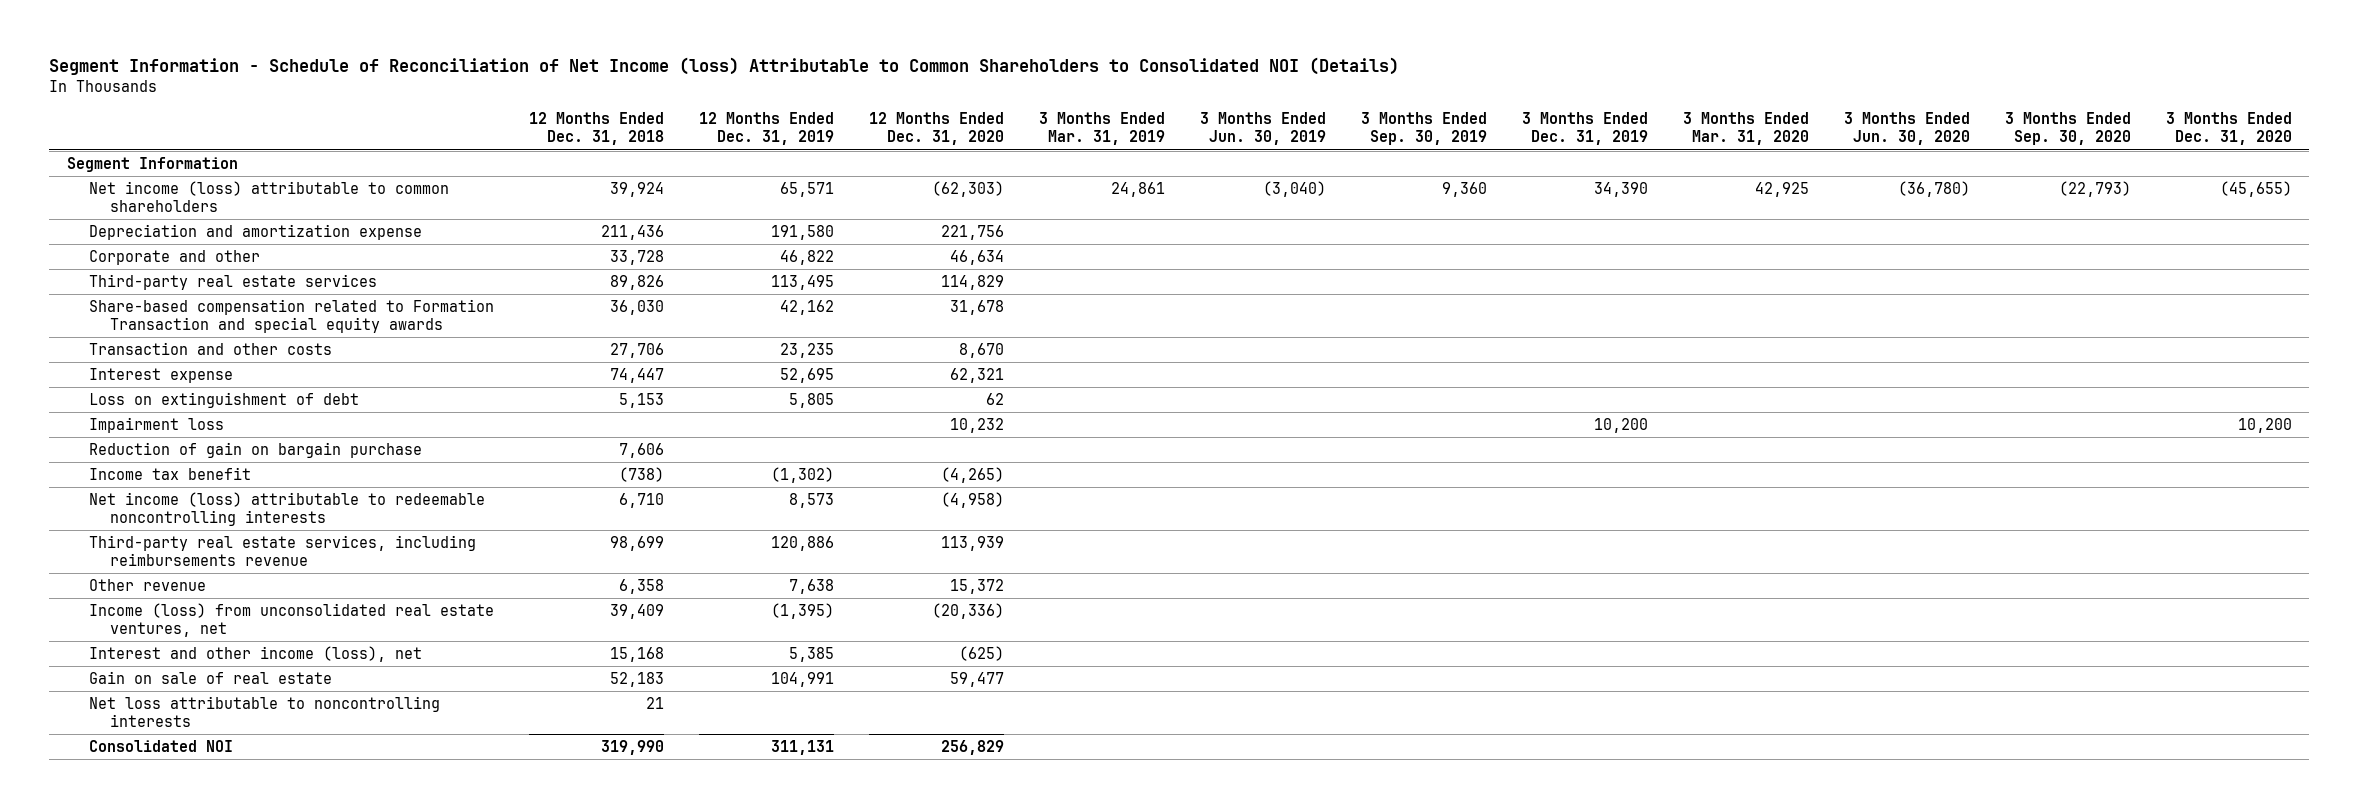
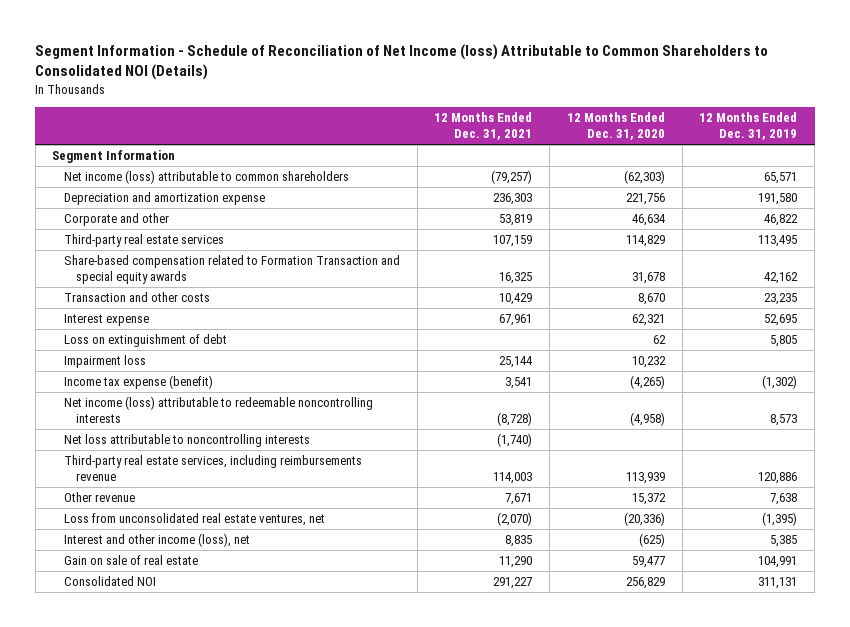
[528,111,664,146] 12 Months Ended Dec. 31, 2018 -> none
[1038,111,1165,146] 3 Months Ended Mar. 31, 2019 -> none
[1199,111,1326,146] 3 Months Ended Jun. 30, 2019 -> none
[1360,111,1487,146] 3 Months Ended Sep. 30, 2019 -> none
[1521,111,1648,146] 3 Months Ended Dec. 31, 2019 -> none
[1682,111,1809,146] 3 Months Ended Mar. 31, 2020 -> none
[1843,111,1970,146] 3 Months Ended Jun. 30, 2020 -> none
[2004,111,2131,146] 3 Months Ended Sep. 30, 2020 -> none
[2165,111,2292,146] 3 Months Ended Dec. 31, 2020 -> none
none -> [434,112,533,141] 12 Months Ended Dec. 31, 2021
[88,441,422,458] Reduction of gain on bargain purchase -> none
[88,466,251,480] Income tax benefit -> [64,375,214,390] Income tax expense (benefit)
[88,695,440,728] Net loss attributable to noncontrolling interests -> [64,434,311,448] Net loss attributable to noncontrolling interests
[88,602,494,638] Income (loss) from unconsolidated real estate ventures, net -> [64,513,326,527] Loss from unconsolidated real estate ventures, net

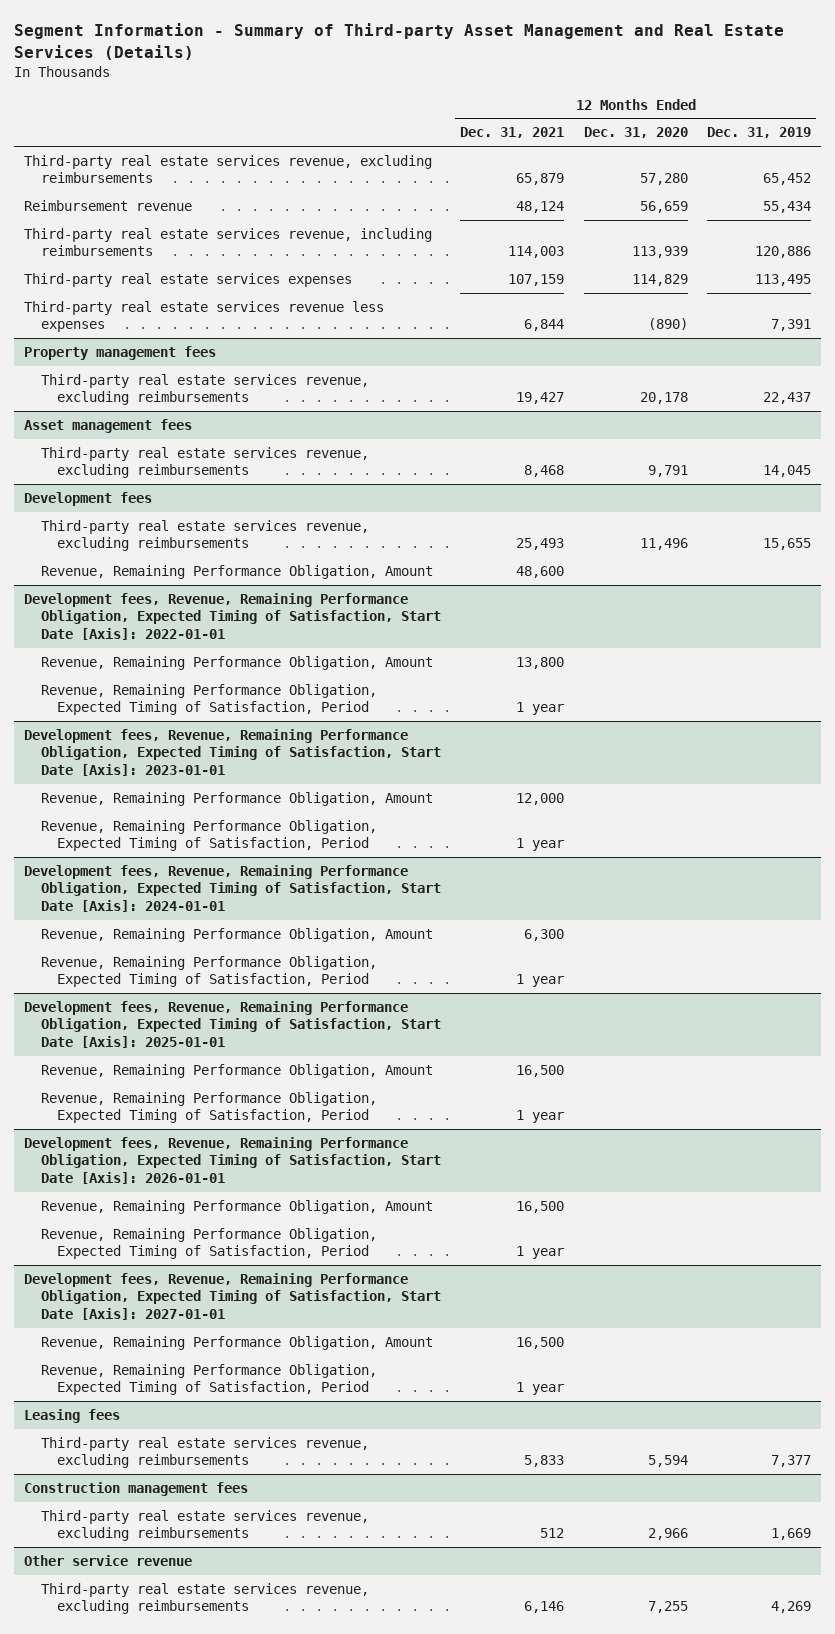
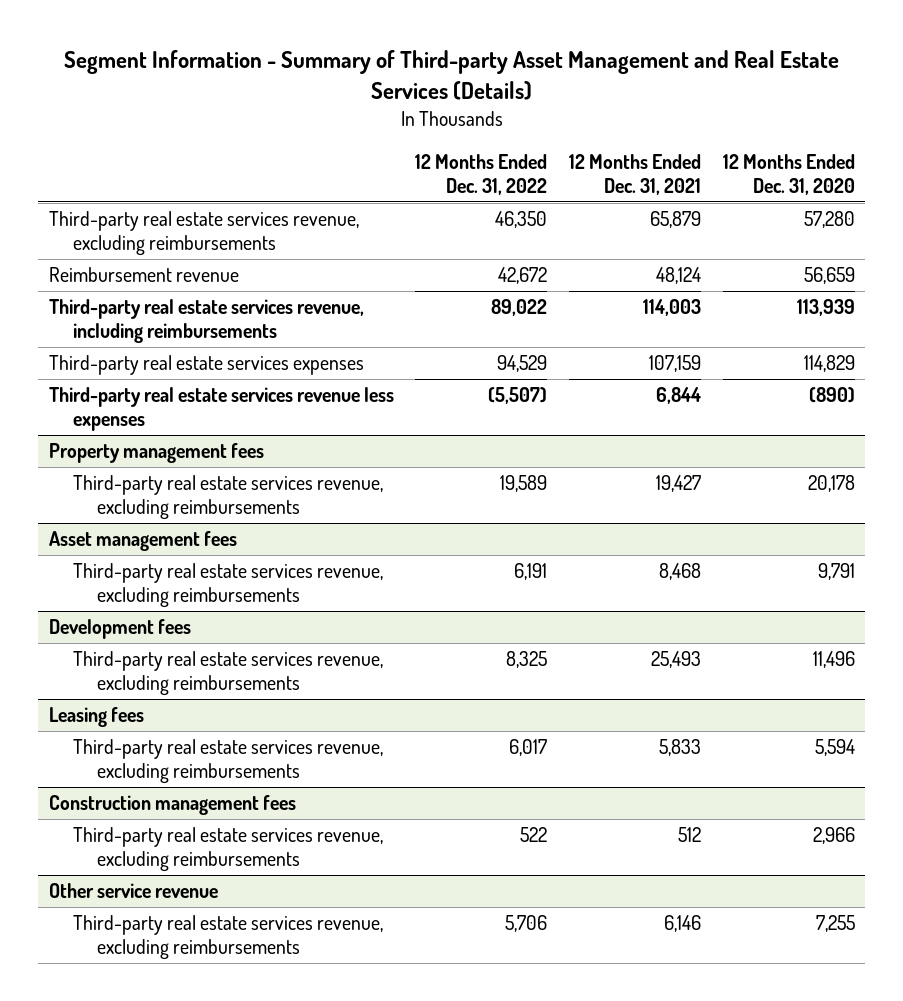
[706,127,811,139] Dec. 31, 2019 -> none
none -> [415,153,548,195] 12 Months Ended Dec. 31, 2022
[40,564,433,579] Revenue, Remaining Performance Obligation, Amount -> none
[24,592,441,641] Development fees, Revenue, Remaining Performance Obligation, Expected Timing of Satisfaction, Start Date [Axis]: 2022-01-01 -> none
[40,655,433,670] Revenue, Remaining Performance Obligation, Amount -> none
[40,683,377,716] Revenue, Remaining Performance Obligation, Expected Timing of Satisfaction, Period -> none
[24,728,441,777] Development fees, Revenue, Remaining Performance Obligation, Expected Timing of Satisfaction, Start Date [Axis]: 2023-01-01 -> none
[40,791,433,806] Revenue, Remaining Performance Obligation, Amount -> none
[40,819,377,852] Revenue, Remaining Performance Obligation, Expected Timing of Satisfaction, Period -> none
[24,864,441,913] Development fees, Revenue, Remaining Performance Obligation, Expected Timing of Satisfaction, Start Date [Axis]: 2024-01-01 -> none
[40,927,433,942] Revenue, Remaining Performance Obligation, Amount -> none
[40,955,377,988] Revenue, Remaining Performance Obligation, Expected Timing of Satisfaction, Period -> none
[24,1000,441,1049] Development fees, Revenue, Remaining Performance Obligation, Expected Timing of Satisfaction, Start Date [Axis]: 2025-01-01 -> none
[40,1063,433,1078] Revenue, Remaining Performance Obligation, Amount -> none
[40,1091,377,1124] Revenue, Remaining Performance Obligation, Expected Timing of Satisfaction, Period -> none
[24,1136,441,1185] Development fees, Revenue, Remaining Performance Obligation, Expected Timing of Satisfaction, Start Date [Axis]: 2026-01-01 -> none
[40,1199,433,1214] Revenue, Remaining Performance Obligation, Amount -> none
[40,1227,377,1260] Revenue, Remaining Performance Obligation, Expected Timing of Satisfaction, Period -> none
[24,1272,441,1321] Development fees, Revenue, Remaining Performance Obligation, Expected Timing of Satisfaction, Start Date [Axis]: 2027-01-01 -> none
[40,1335,433,1350] Revenue, Remaining Performance Obligation, Amount -> none
[40,1363,377,1396] Revenue, Remaining Performance Obligation, Expected Timing of Satisfaction, Period -> none

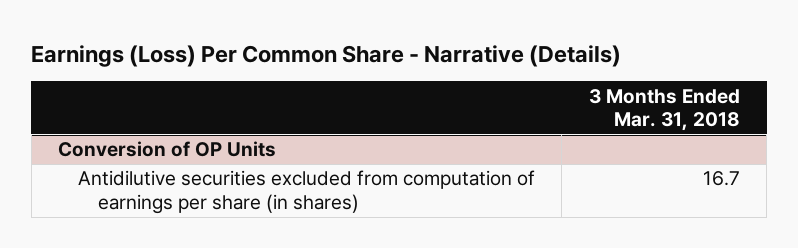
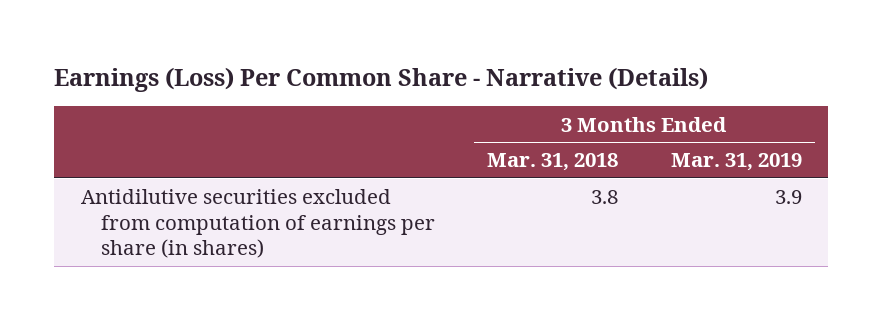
none -> [670,153,802,172] Mar. 31, 2019
[58,141,277,158] Conversion of OP Units -> none
[702,171,740,187] 16.7 -> [591,190,619,205] 3.8

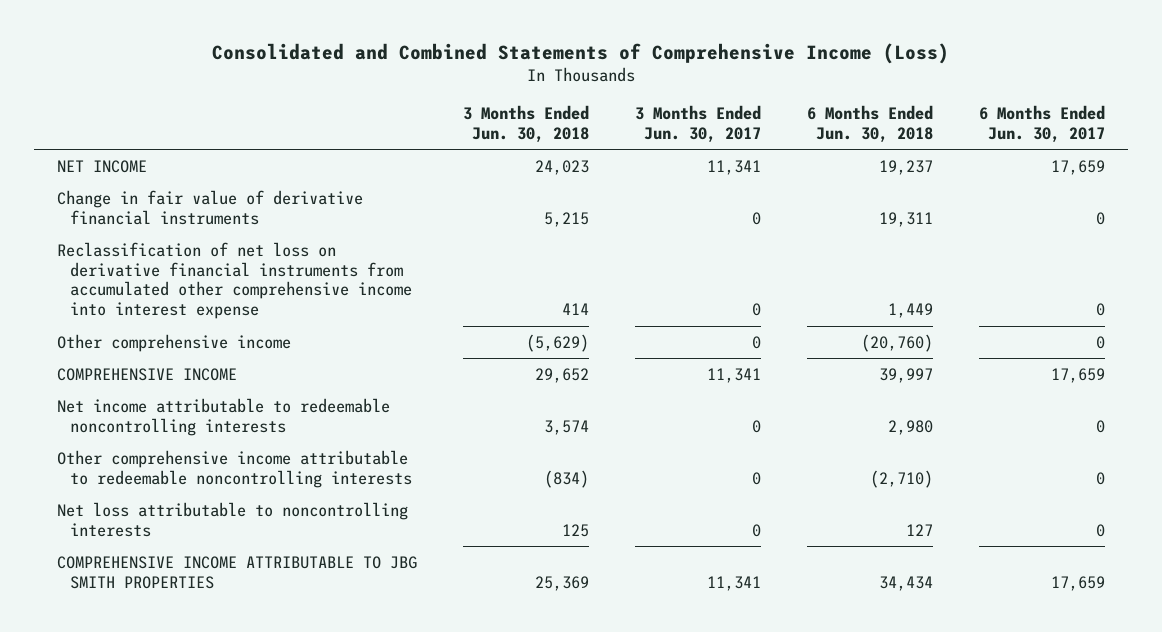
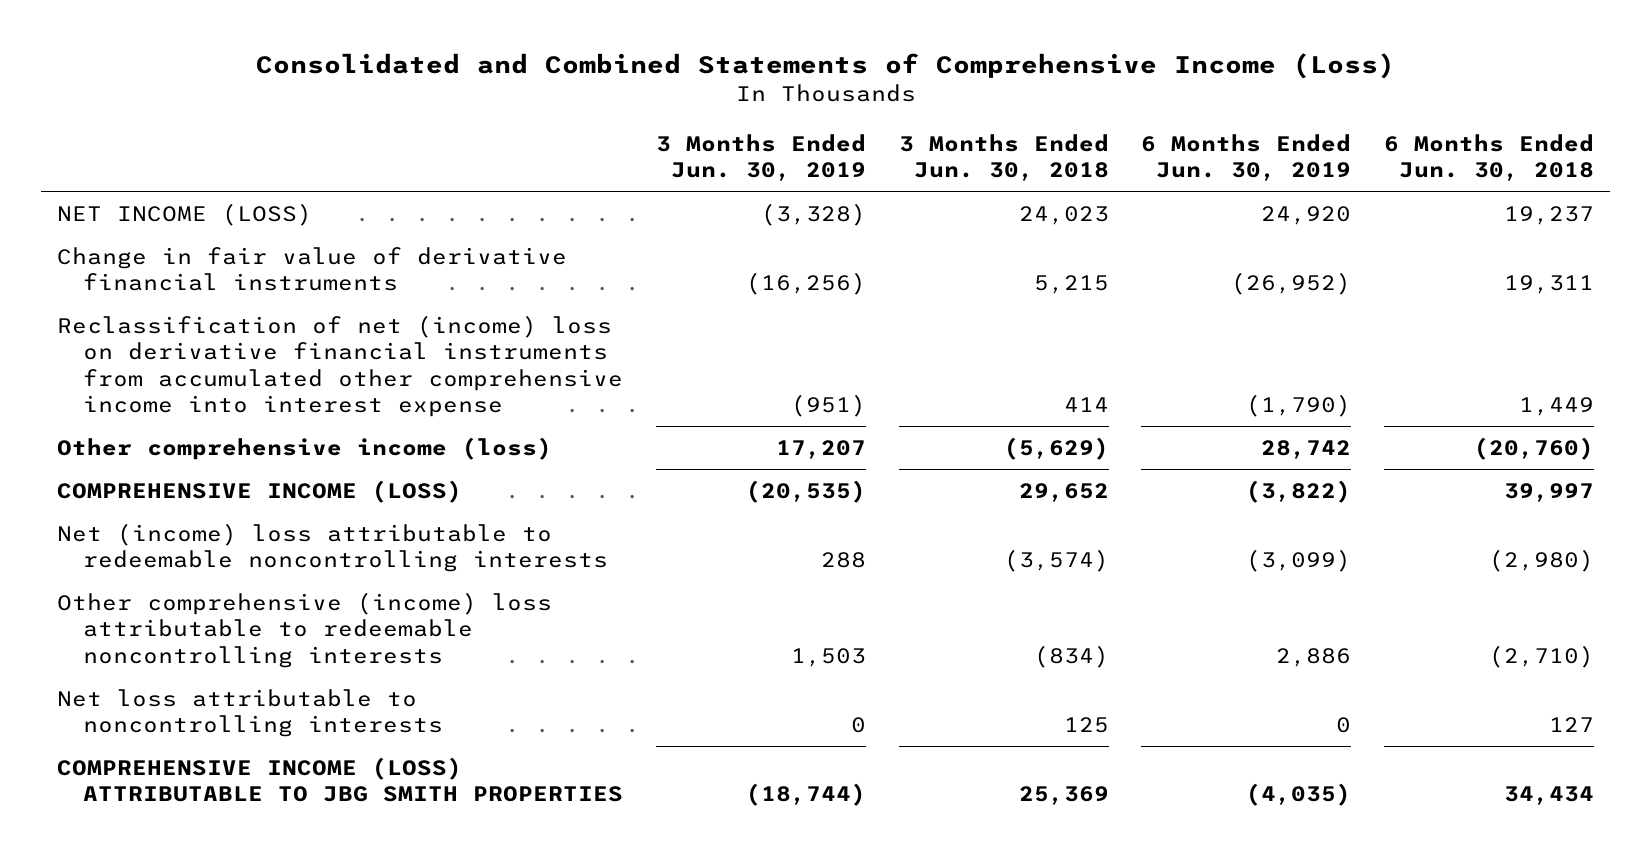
[634,105,761,144] 3 Months Ended Jun. 30, 2017 -> none
[979,105,1106,144] 6 Months Ended Jun. 30, 2017 -> none
none -> [656,133,867,182] 3 Months Ended Jun. 30, 2019
none -> [1141,133,1352,182] 6 Months Ended Jun. 30, 2019
[56,159,147,173] NET INCOME -> [56,202,312,226] NET INCOME (LOSS)
[56,241,413,320] Reclassification of net loss on derivative financial instruments from accumulated other comprehensive income into interest expense -> [56,314,624,417] Reclassification of net (income) loss on derivative financial instruments from accumulated other comprehensive income into interest expense
[56,333,291,352] Other comprehensive income -> [56,436,552,460] Other comprehensive income (loss)
[56,367,237,381] COMPREHENSIVE INCOME -> [56,479,462,503] COMPREHENSIVE INCOME (LOSS)
[56,397,390,436] Net income attributable to redeemable noncontrolling interests -> [56,522,609,573] Net (income) loss attributable to redeemable noncontrolling interests
[543,419,589,435] 3,574 -> [1003,549,1109,573] (3,574)
[888,419,934,435] 2,980 -> [1489,549,1595,573] (2,980)
[56,449,413,488] Other comprehensive income attributable to redeemable noncontrolling interests -> [56,591,552,668] Other comprehensive (income) loss attributable to redeemable noncontrolling interests
[56,555,417,589] COMPREHENSIVE INCOME ATTRIBUTABLE TO JBG SMITH PROPERTIES -> [56,756,624,803] COMPREHENSIVE INCOME (LOSS) ATTRIBUTABLE TO JBG SMITH PROPERTIES

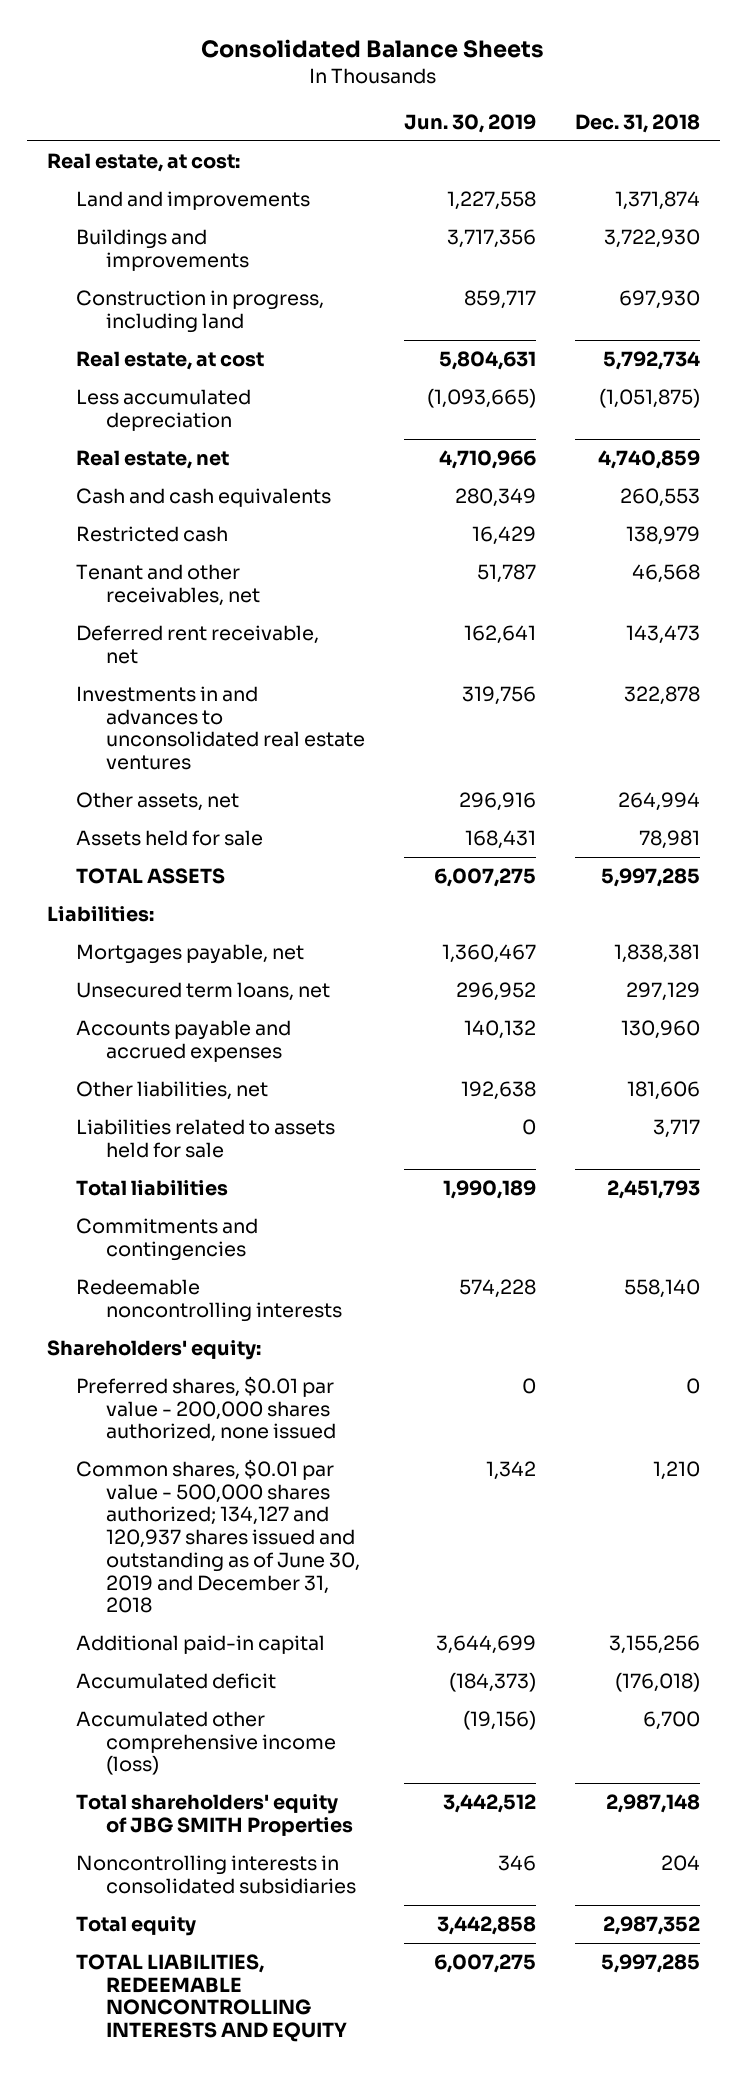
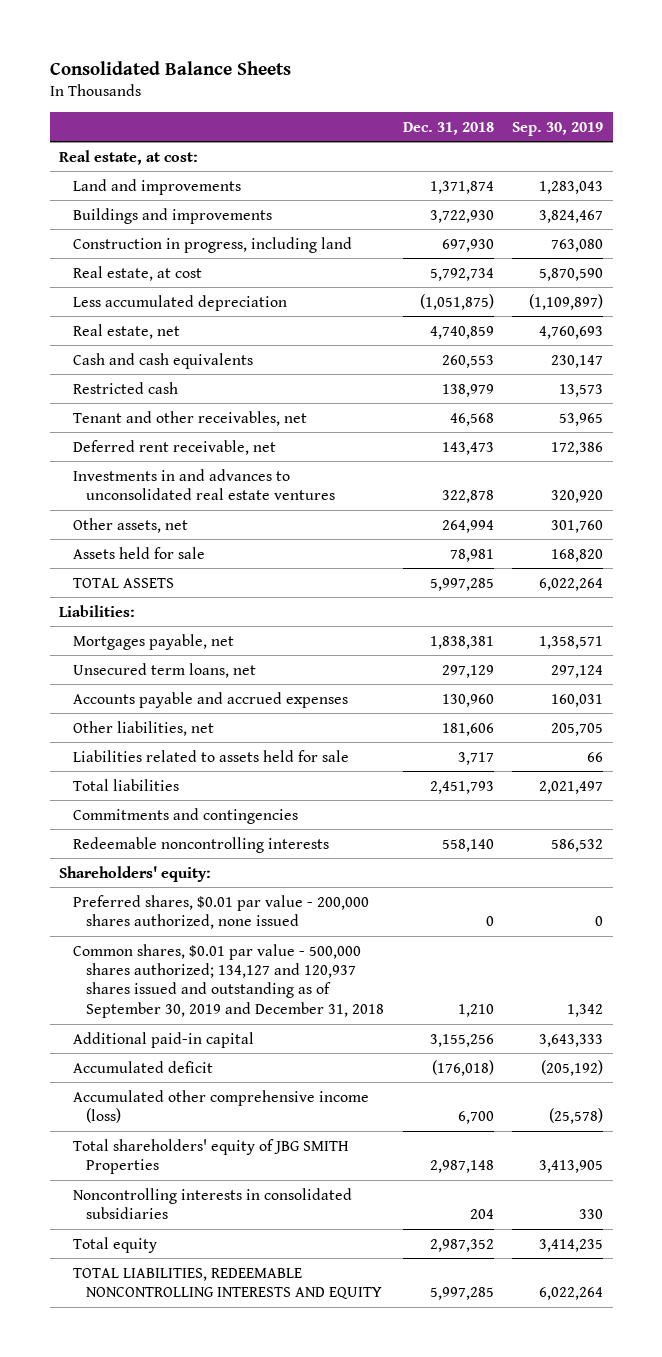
[403,113,536,133] Jun. 30, 2019 -> none
none -> [512,121,604,136] Sep. 30, 2019
[76,1458,360,1614] Common shares, $0.01 par value - 500,000 shares authorized; 134,127 and 120,937 shares issued and outstanding as of June 30, 2019 and December 31, 2018 -> [72,943,385,1018] Common shares, $0.01 par value - 500,000 shares authorized; 134,127 and 120,937 shares issued and outstanding as of September 30, 2019 and December 31, 2018

